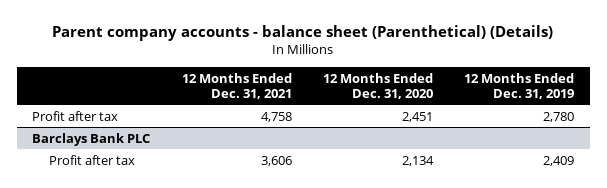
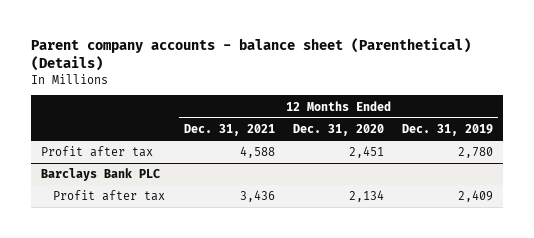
[260,111,292,122] 4,758 -> [239,146,275,159] 4,588
[260,155,292,166] 3,606 -> [239,190,275,203] 3,436

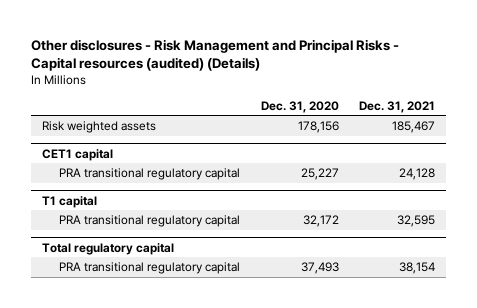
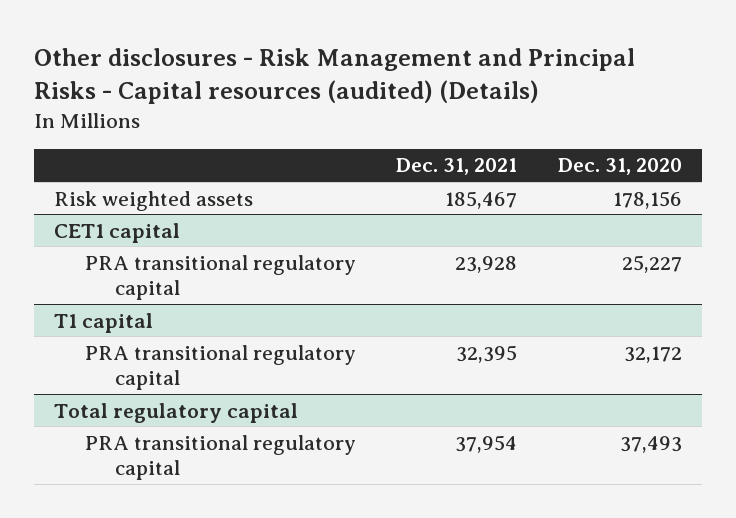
[399,168,436,181] 24,128 -> [455,255,518,273] 23,928
[397,215,436,228] 32,595 -> [456,344,518,363] 32,395
[399,262,436,275] 38,154 -> [455,434,518,453] 37,954

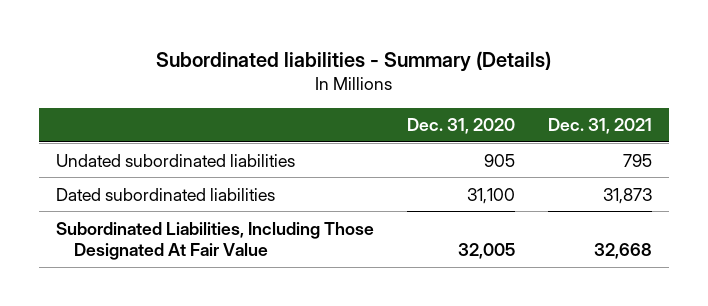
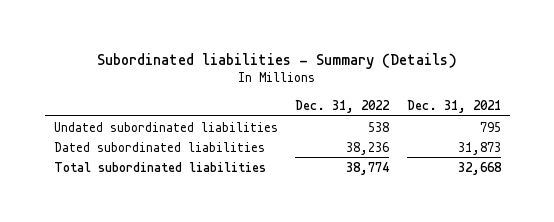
[407,118,516,135] Dec. 31, 2020 -> none
none -> [295,99,391,113] Dec. 31, 2022
[56,221,375,260] Subordinated Liabilities, Including Those Designated At Fair Value -> [53,161,266,172] Total subordinated liabilities

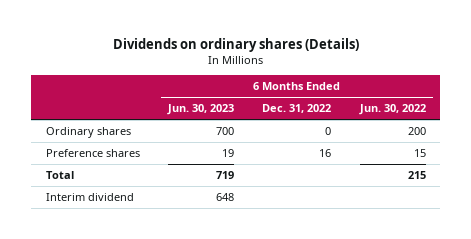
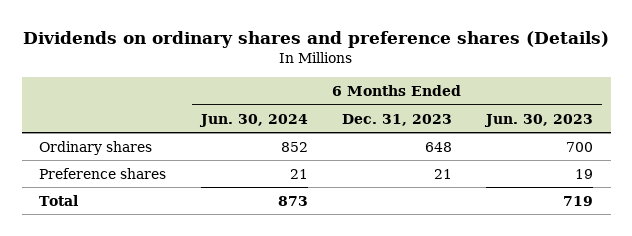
[112,37,359,52] Dividends on ordinary shares (Details) -> [23,30,610,48] Dividends on ordinary shares and preference shares (Details)
[262,104,332,114] Dec. 31, 2022 -> none
[358,104,426,116] Jun. 30, 2022 -> none
none -> [198,113,308,127] Jun. 30, 2024
none -> [341,113,452,126] Dec. 31, 2023
[45,193,134,202] Interim dividend -> none

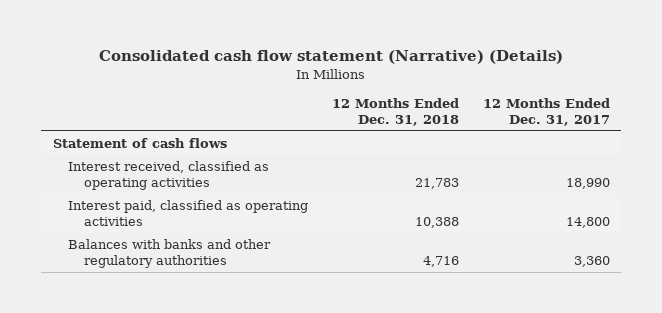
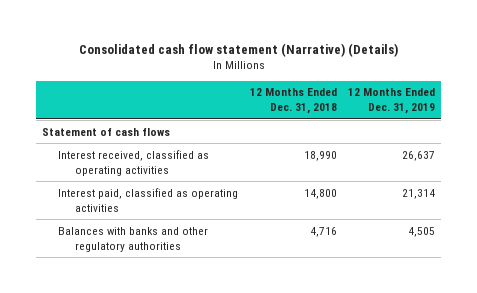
[482,98,610,126] 12 Months Ended Dec. 31, 2017 -> none
none -> [348,88,436,115] 12 Months Ended Dec. 31, 2019
[414,177,459,189] 21,783 -> [303,150,337,161] 18,990
[414,216,459,228] 10,388 -> [303,188,337,199] 14,800

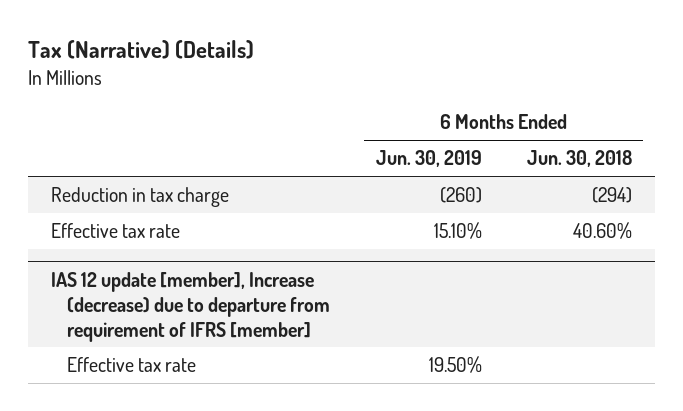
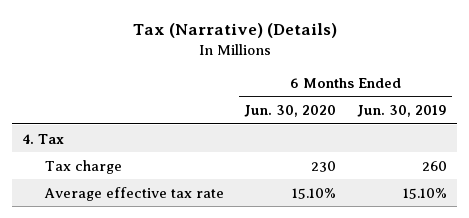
[526,150,632,168] Jun. 30, 2018 -> none
none -> [244,105,337,118] Jun. 30, 2020
[50,271,331,342] IAS 12 update [member], Increase (decrease) due to departure from requirement of IFRS [member] -> none
[67,357,197,373] Effective tax rate -> none
none -> [22,133,65,144] 4. Tax
[50,187,229,208] Reduction in tax charge -> [44,159,122,174] Tax charge
[439,187,482,204] (260) -> [421,160,447,171] 260
[50,223,180,239] Effective tax rate -> [43,186,224,201] Average effective tax rate

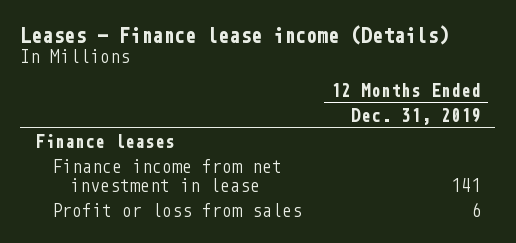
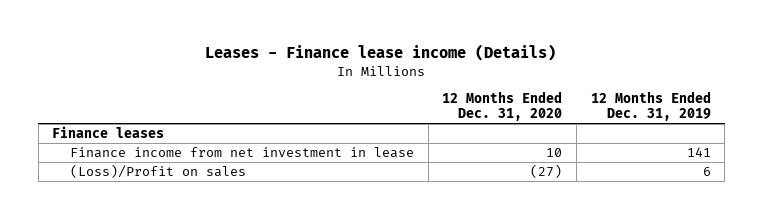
none -> [442,90,563,122] 12 Months Ended Dec. 31, 2020
[52,203,303,218] Profit or loss from sales -> [70,164,247,179] (Loss)/Profit on sales

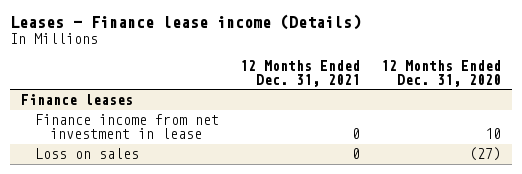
[590,90,711,122] 12 Months Ended Dec. 31, 2019 -> none
none -> [240,59,361,87] 12 Months Ended Dec. 31, 2021
[70,164,247,179] (Loss)/Profit on sales -> [35,148,140,160] Loss on sales

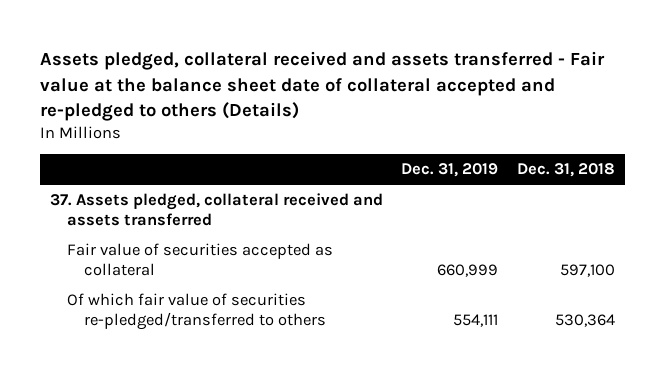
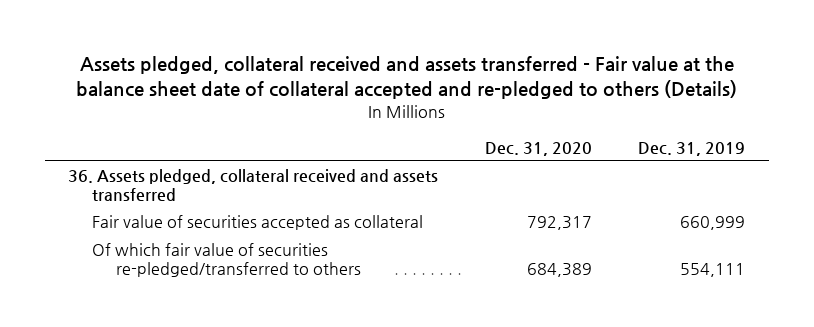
[517,163,616,178] Dec. 31, 2018 -> none
none -> [484,141,592,156] Dec. 31, 2020
[49,193,383,227] 37. Assets pledged, collateral received and assets transferred -> [68,169,439,202] 36. Assets pledged, collateral received and assets transferred

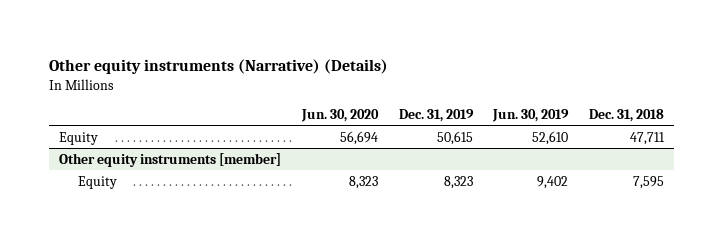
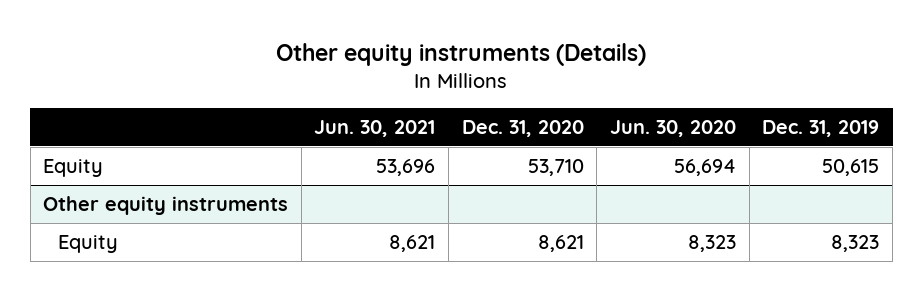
[48,58,388,74] Other equity instruments (Narrative) (Details) -> [276,42,647,66] Other equity instruments (Details)
[492,109,570,123] Jun. 30, 2019 -> none
[589,109,665,123] Dec. 31, 2018 -> none
none -> [314,119,436,137] Jun. 30, 2021
none -> [461,119,584,137] Dec. 31, 2020
[59,152,282,167] Other equity instruments [member] -> [43,196,289,216] Other equity instruments

